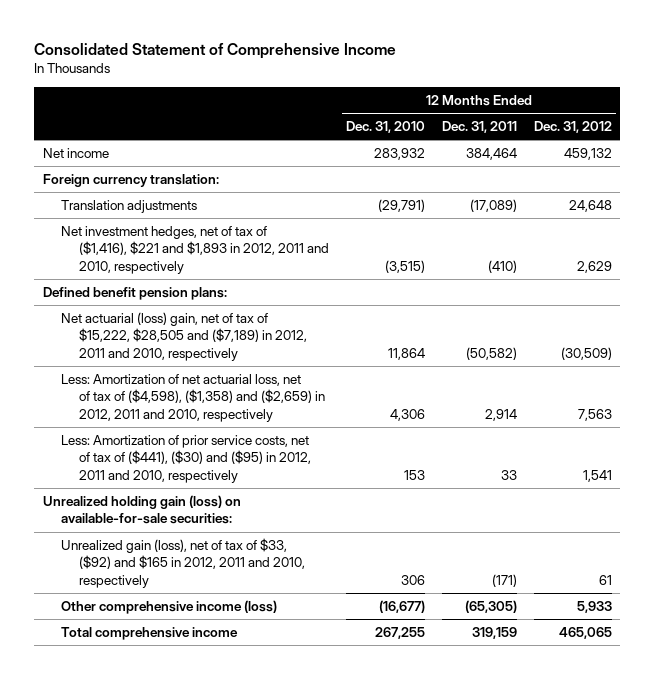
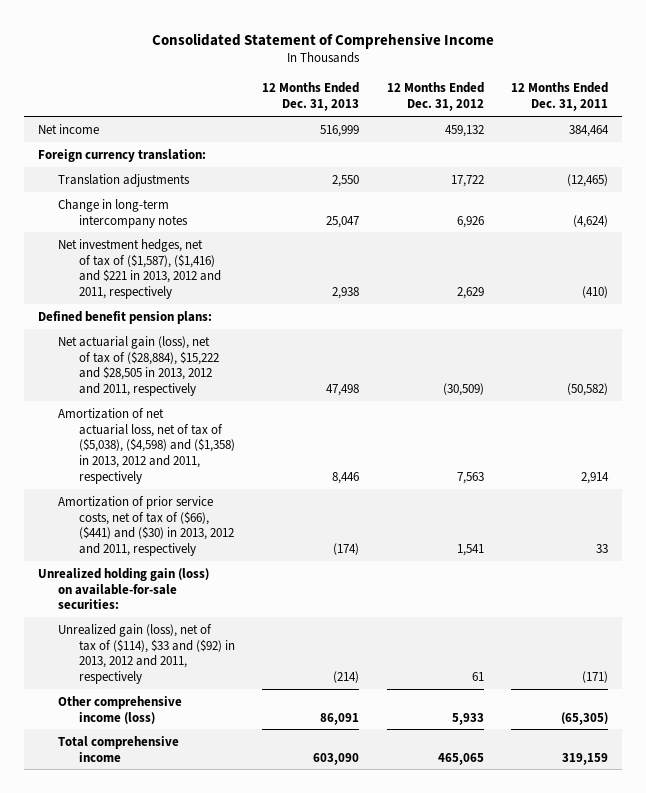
[345,121,425,134] Dec. 31, 2010 -> none
none -> [262,82,360,112] 12 Months Ended Dec. 31, 2013
[469,199,517,213] (17,089) -> [566,173,608,187] (12,465)
[568,200,612,213] 24,648 -> [450,174,484,187] 17,722
none -> [58,198,188,228] Change in long-term intercompany notes
[60,226,329,274] Net investment hedges, net of tax of ($1,416), $221 and $1,893 in 2012, 2011 and 2010, respectively -> [58,238,221,300] Net investment hedges, net of tax of ($1,587), ($1,416) and $221 in 2013, 2012 and 2011, respectively
[60,312,307,361] Net actuarial (loss) gain, net of tax of $15,222, $28,505 and ($7,189) in 2012, 2011 and 2010, respectively -> [58,335,219,397] Net actuarial gain (loss), net of tax of ($28,884), $15,222 and $28,505 in 2013, 2012 and 2011, respectively
[60,374,325,422] Less: Amortization of net actuarial loss, net of tax of ($4,598), ($1,358) and ($2,659) in 2012, 2011 and 2010, respectively -> [58,407,235,485] Amortization of net actuarial loss, net of tax of ($5,038), ($4,598) and ($1,358) in 2013, 2012 and 2011, respectively
[60,435,311,483] Less: Amortization of prior service costs, net of tax of ($441), ($30) and ($95) in 2012, 2011 and 2010, respectively -> [58,495,234,557] Amortization of prior service costs, net of tax of ($66), ($441) and ($30) in 2013, 2012 and 2011, respectively
[60,538,305,588] Unrealized gain (loss), net of tax of $33, ($92) and $165 in 2012, 2011 and 2010, respectively -> [58,623,235,685] Unrealized gain (loss), net of tax of ($114), $33 and ($92) in 2013, 2012 and 2011, respectively

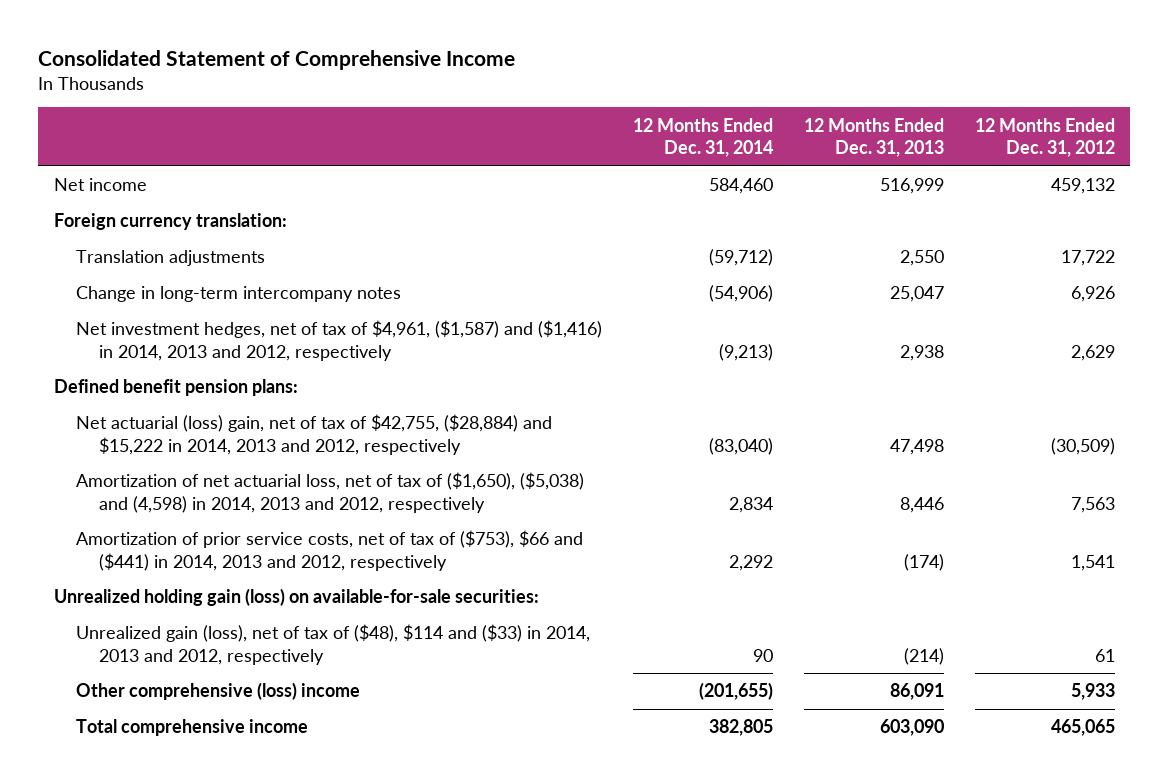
[510,82,608,112] 12 Months Ended Dec. 31, 2011 -> none
none -> [633,117,774,158] 12 Months Ended Dec. 31, 2014
[58,238,221,300] Net investment hedges, net of tax of ($1,587), ($1,416) and $221 in 2013, 2012 and 2011, respectively -> [76,320,603,361] Net investment hedges, net of tax of $4,961, ($1,587) and ($1,416) in 2014, 2013 and 2012, respectively
[58,335,219,397] Net actuarial gain (loss), net of tax of ($28,884), $15,222 and $28,505 in 2013, 2012 and 2011, respectively -> [76,414,553,455] Net actuarial (loss) gain, net of tax of $42,755, ($28,884) and $15,222 in 2014, 2013 and 2012, respectively
[58,407,235,485] Amortization of net actuarial loss, net of tax of ($5,038), ($4,598) and ($1,358) in 2013, 2012 and 2011, respectively -> [76,472,585,513] Amortization of net actuarial loss, net of tax of ($1,650), ($5,038) and (4,598) in 2014, 2013 and 2012, respectively
[58,495,234,557] Amortization of prior service costs, net of tax of ($66), ($441) and ($30) in 2013, 2012 and 2011, respectively -> [76,530,584,571] Amortization of prior service costs, net of tax of ($753), $66 and ($441) in 2014, 2013 and 2012, respectively
[58,623,235,685] Unrealized gain (loss), net of tax of ($114), $33 and ($92) in 2013, 2012 and 2011, respectively -> [76,624,591,665] Unrealized gain (loss), net of tax of ($48), $114 and ($33) in 2014, 2013 and 2012, respectively
[58,695,183,724] Other comprehensive income (loss) -> [76,682,361,701] Other comprehensive (loss) income

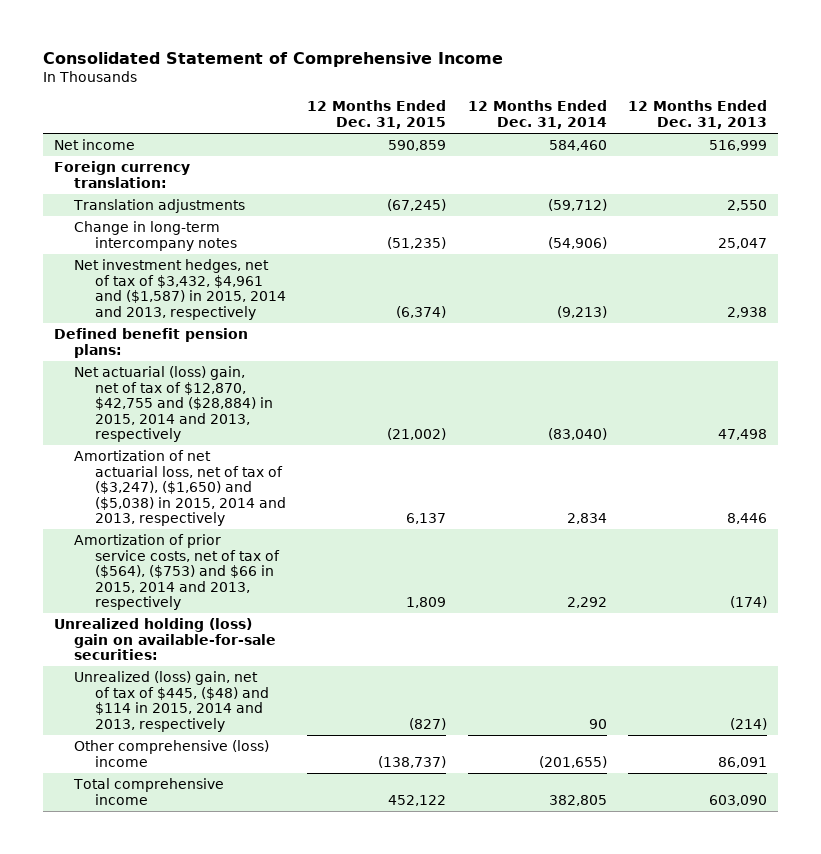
[974,117,1115,158] 12 Months Ended Dec. 31, 2012 -> none
none -> [307,100,447,130] 12 Months Ended Dec. 31, 2015
[76,320,603,361] Net investment hedges, net of tax of $4,961, ($1,587) and ($1,416) in 2014, 2013 and 2012, respectively -> [74,258,286,320] Net investment hedges, net of tax of $3,432, $4,961 and ($1,587) in 2015, 2014 and 2013, respectively
[76,414,553,455] Net actuarial (loss) gain, net of tax of $42,755, ($28,884) and $15,222 in 2014, 2013 and 2012, respectively -> [74,365,273,443] Net actuarial (loss) gain, net of tax of $12,870, $42,755 and ($28,884) in 2015, 2014 and 2013, respectively
[76,472,585,513] Amortization of net actuarial loss, net of tax of ($1,650), ($5,038) and (4,598) in 2014, 2013 and 2012, respectively -> [74,449,286,527] Amortization of net actuarial loss, net of tax of ($3,247), ($1,650) and ($5,038) in 2015, 2014 and 2013, respectively
[76,530,584,571] Amortization of prior service costs, net of tax of ($753), $66 and ($441) in 2014, 2013 and 2012, respectively -> [74,533,280,611] Amortization of prior service costs, net of tax of ($564), ($753) and $66 in 2015, 2014 and 2013, respectively
[53,588,539,607] Unrealized holding gain (loss) on available-for-sale securities: -> [53,617,277,661] Unrealized holding (loss) gain on available-for-sale securities:
[76,624,591,665] Unrealized gain (loss), net of tax of ($48), $114 and ($33) in 2014, 2013 and 2012, respectively -> [74,670,269,732] Unrealized (loss) gain, net of tax of $445, ($48) and $114 in 2015, 2014 and 2013, respectively

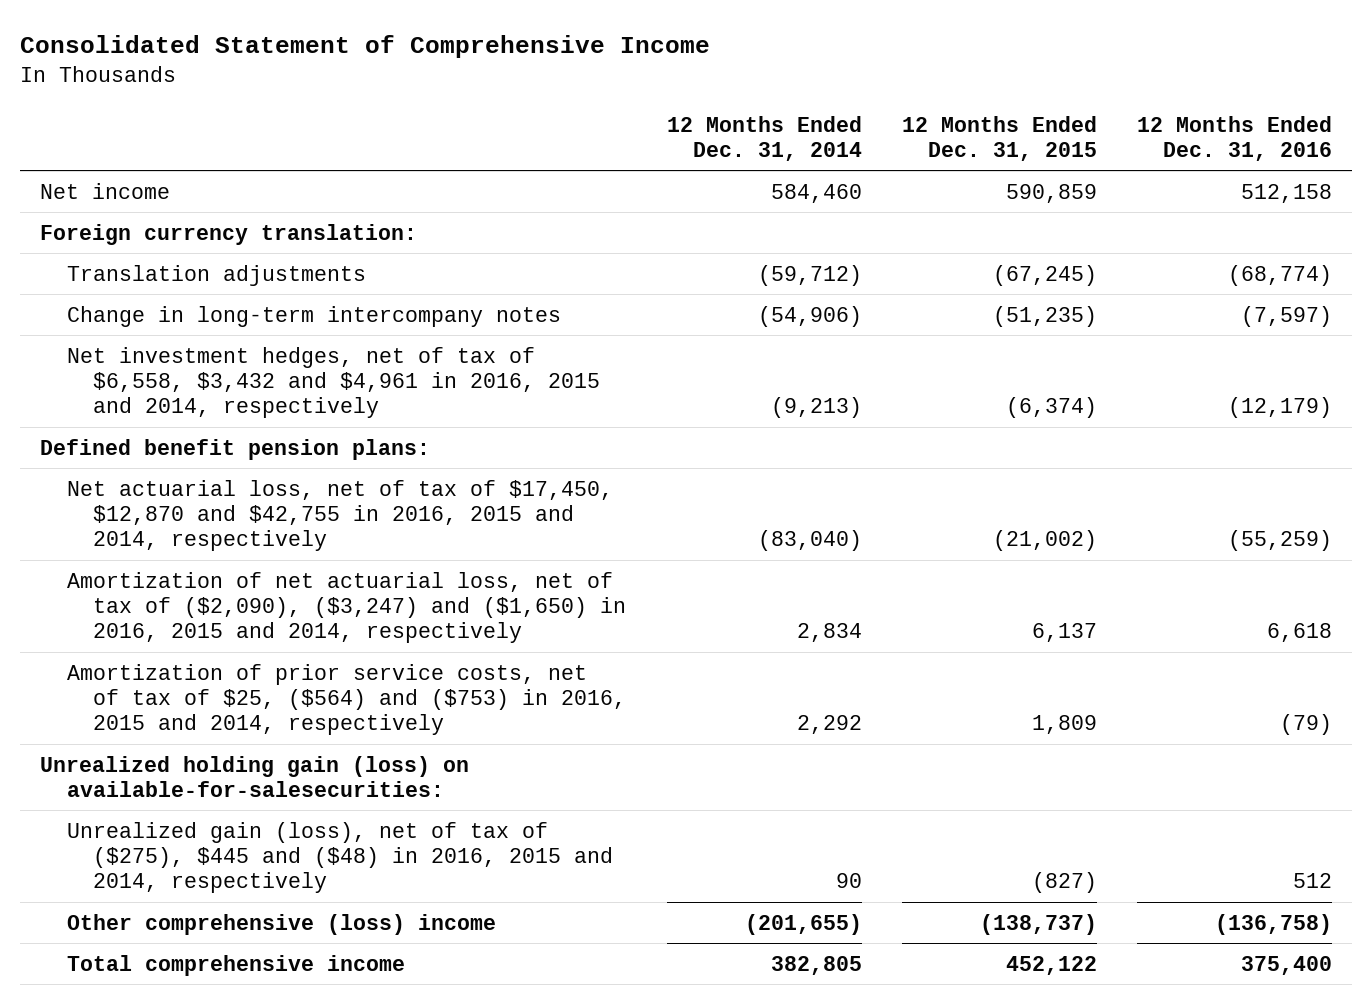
[627,100,767,130] 12 Months Ended Dec. 31, 2013 -> none
none -> [1136,115,1332,161] 12 Months Ended Dec. 31, 2016
[74,258,286,320] Net investment hedges, net of tax of $3,432, $4,961 and ($1,587) in 2015, 2014 and 2013, respectively -> [66,346,601,419] Net investment hedges, net of tax of $6,558, $3,432 and $4,961 in 2016, 2015 and 2014, respectively
[74,365,273,443] Net actuarial (loss) gain, net of tax of $12,870, $42,755 and ($28,884) in 2015, 2014 and 2013, respectively -> [66,479,613,552] Net actuarial loss, net of tax of $17,450, $12,870 and $42,755 in 2016, 2015 and 2014, respectively
[74,449,286,527] Amortization of net actuarial loss, net of tax of ($3,247), ($1,650) and ($5,038) in 2015, 2014 and 2013, respectively -> [66,571,627,644] Amortization of net actuarial loss, net of tax of ($2,090), ($3,247) and ($1,650) in 2016, 2015 and 2014, respectively
[74,533,280,611] Amortization of prior service costs, net of tax of ($564), ($753) and $66 in 2015, 2014 and 2013, respectively -> [66,663,627,736] Amortization of prior service costs, net of tax of $25, ($564) and ($753) in 2016, 2015 and 2014, respectively
[53,617,277,661] Unrealized holding (loss) gain on available-for-sale securities: -> [40,755,470,797] Unrealized holding gain (loss) on available-for-salesecurities:
[74,670,269,732] Unrealized (loss) gain, net of tax of $445, ($48) and $114 in 2015, 2014 and 2013, respectively -> [66,821,614,894] Unrealized gain (loss), net of tax of ($275), $445 and ($48) in 2016, 2015 and 2014, respectively

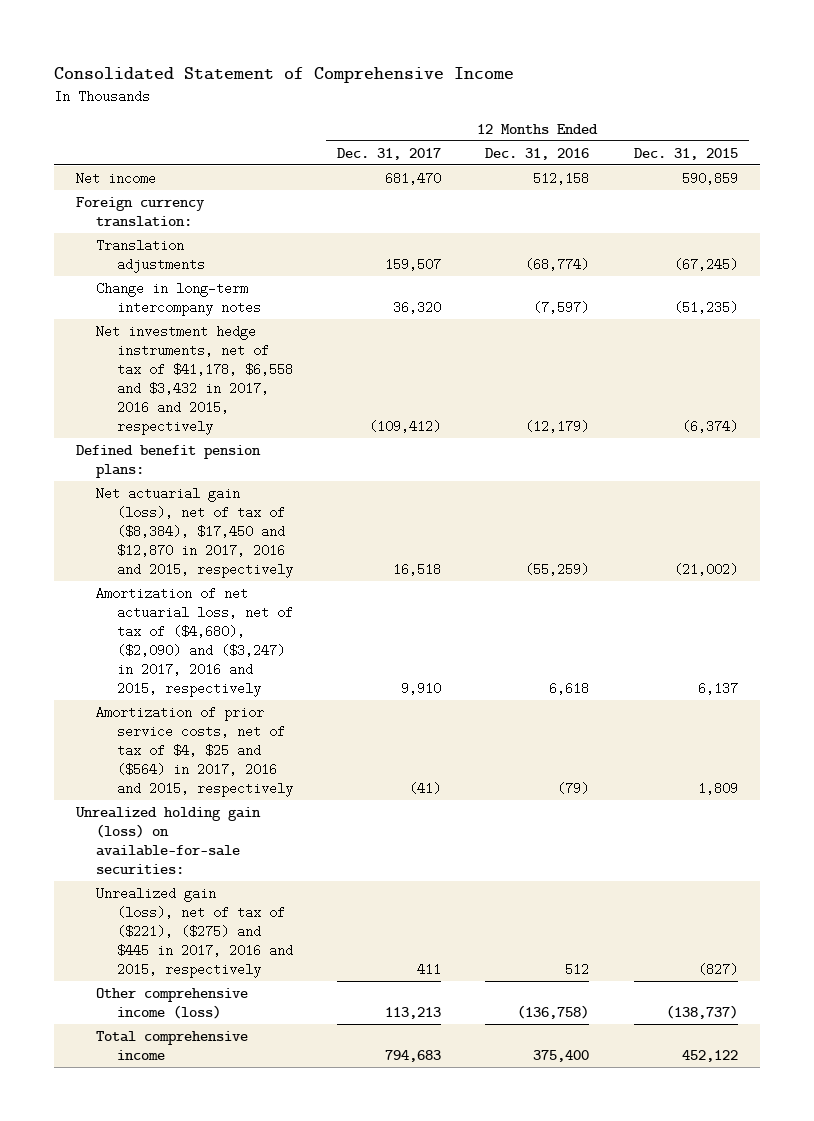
[666,115,862,161] 12 Months Ended Dec. 31, 2014 -> none
none -> [337,147,442,160] Dec. 31, 2017
[66,346,601,419] Net investment hedges, net of tax of $6,558, $3,432 and $4,961 in 2016, 2015 and 2014, respectively -> [96,324,293,435] Net investment hedge instruments, net of tax of $41,178, $6,558 and $3,432 in 2017, 2016 and 2015, respectively
[66,479,613,552] Net actuarial loss, net of tax of $17,450, $12,870 and $42,755 in 2016, 2015 and 2014, respectively -> [96,486,293,578] Net actuarial gain (loss), net of tax of ($8,384), $17,450 and $12,870 in 2017, 2016 and 2015, respectively
[66,571,627,644] Amortization of net actuarial loss, net of tax of ($2,090), ($3,247) and ($1,650) in 2016, 2015 and 2014, respectively -> [96,586,293,697] Amortization of net actuarial loss, net of tax of ($4,680), ($2,090) and ($3,247) in 2017, 2016 and 2015, respectively
[66,663,627,736] Amortization of prior service costs, net of tax of $25, ($564) and ($753) in 2016, 2015 and 2014, respectively -> [96,705,293,797] Amortization of prior service costs, net of tax of $4, $25 and ($564) in 2017, 2016 and 2015, respectively
[40,755,470,797] Unrealized holding gain (loss) on available-for-salesecurities: -> [74,806,261,874] Unrealized holding gain (loss) on available-for-sale securities:
[66,821,614,894] Unrealized gain (loss), net of tax of ($275), $445 and ($48) in 2016, 2015 and 2014, respectively -> [96,886,293,978] Unrealized gain (loss), net of tax of ($221), ($275) and $445 in 2017, 2016 and 2015, respectively
[66,913,496,935] Other comprehensive (loss) income -> [96,987,249,1019] Other comprehensive income (loss)

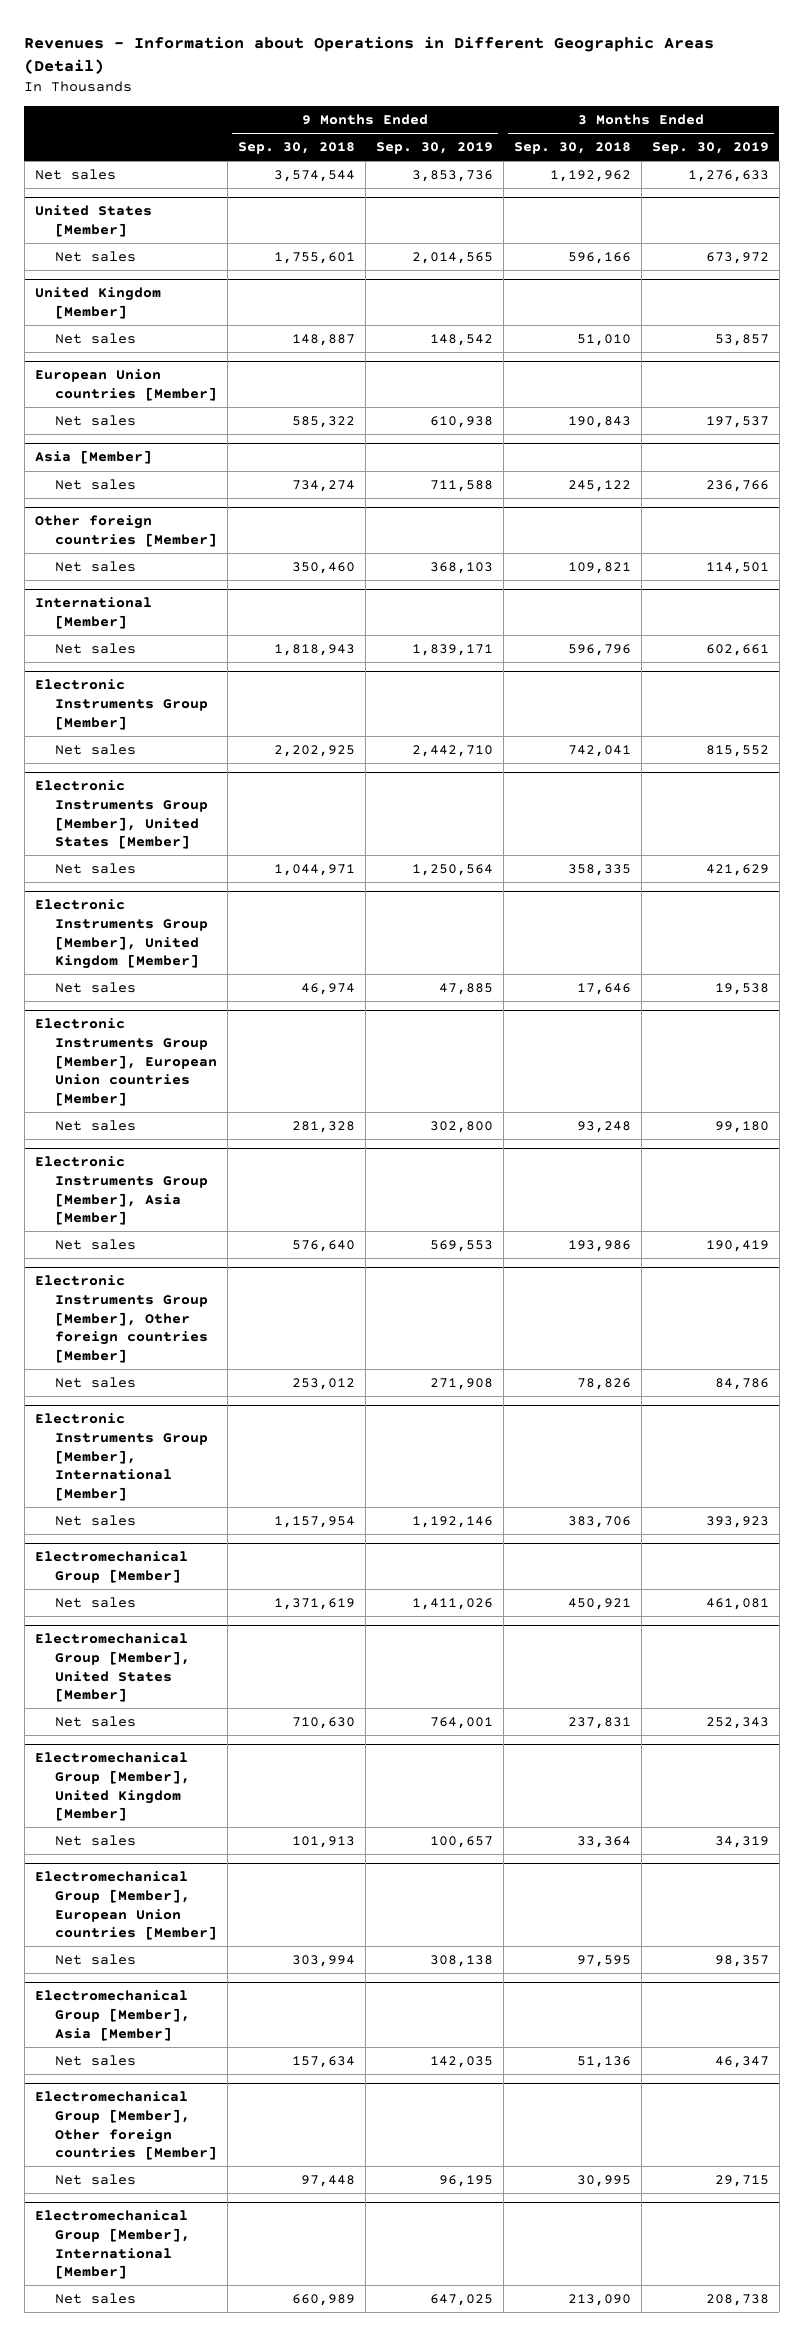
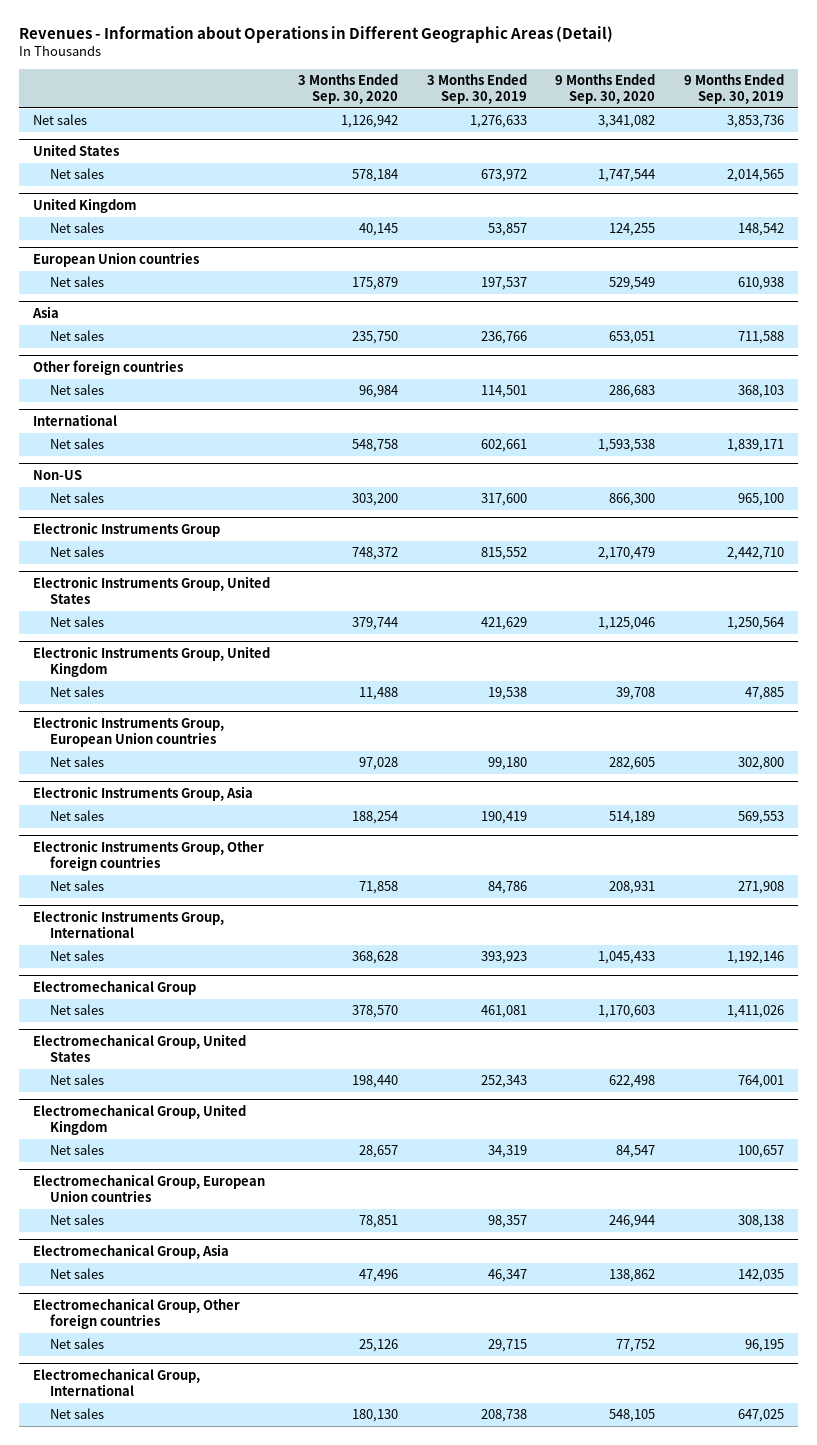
[237,142,355,155] Sep. 30, 2018 -> none
[513,142,631,155] Sep. 30, 2018 -> none
none -> [298,74,399,104] 3 Months Ended Sep. 30, 2020
none -> [555,74,656,104] 9 Months Ended Sep. 30, 2020
[34,205,152,237] United States [Member] -> [32,144,119,157] United States
[34,287,161,319] United Kingdom [Member] -> [32,198,137,214] United Kingdom
[34,369,217,401] European Union countries [Member] -> [32,252,199,268] European Union countries
[34,450,152,465] Asia [Member] -> [31,306,59,319] Asia
[34,515,217,547] Other foreign countries [Member] -> [32,360,183,376] Other foreign countries
[34,597,152,629] International [Member] -> [32,414,117,427] International
none -> [32,470,82,481] Non-US
none -> [50,492,105,504] Net sales
[34,679,208,730] Electronic Instruments Group [Member] -> [32,522,220,538] Electronic Instruments Group
[34,780,208,850] Electronic Instruments Group [Member], United States [Member] -> [32,576,270,604] Electronic Instruments Group, United States
[34,899,208,970] Electronic Instruments Group [Member], United Kingdom [Member] -> [32,646,270,677] Electronic Instruments Group, United Kingdom
[34,1018,217,1106] Electronic Instruments Group [Member], European Union countries [Member] -> [32,716,224,747] Electronic Instruments Group, European Union countries
[34,1156,208,1226] Electronic Instruments Group [Member], Asia [Member] -> [32,786,253,802] Electronic Instruments Group, Asia
[34,1275,208,1363] Electronic Instruments Group [Member], Other foreign countries [Member] -> [32,840,264,871] Electronic Instruments Group, Other foreign countries
[34,1413,208,1501] Electronic Instruments Group [Member], International [Member] -> [32,910,224,938] Electronic Instruments Group, International
[34,1551,188,1583] Electromechanical Group [Member] -> [32,980,196,996] Electromechanical Group
[34,1633,190,1703] Electromechanical Group [Member], United States [Member] -> [32,1034,246,1062] Electromechanical Group, United States
[34,1752,190,1822] Electromechanical Group [Member], United Kingdom [Member] -> [32,1104,246,1135] Electromechanical Group, United Kingdom
[34,1871,217,1941] Electromechanical Group [Member], European Union countries [Member] -> [32,1174,265,1202] Electromechanical Group, European Union countries
[34,1990,190,2041] Electromechanical Group [Member], Asia [Member] -> [32,1244,229,1260] Electromechanical Group, Asia
[34,2091,217,2161] Electromechanical Group [Member], Other foreign countries [Member] -> [32,1298,240,1329] Electromechanical Group, Other foreign countries
[34,2210,190,2280] Electromechanical Group [Member], International [Member] -> [32,1368,200,1396] Electromechanical Group, International

